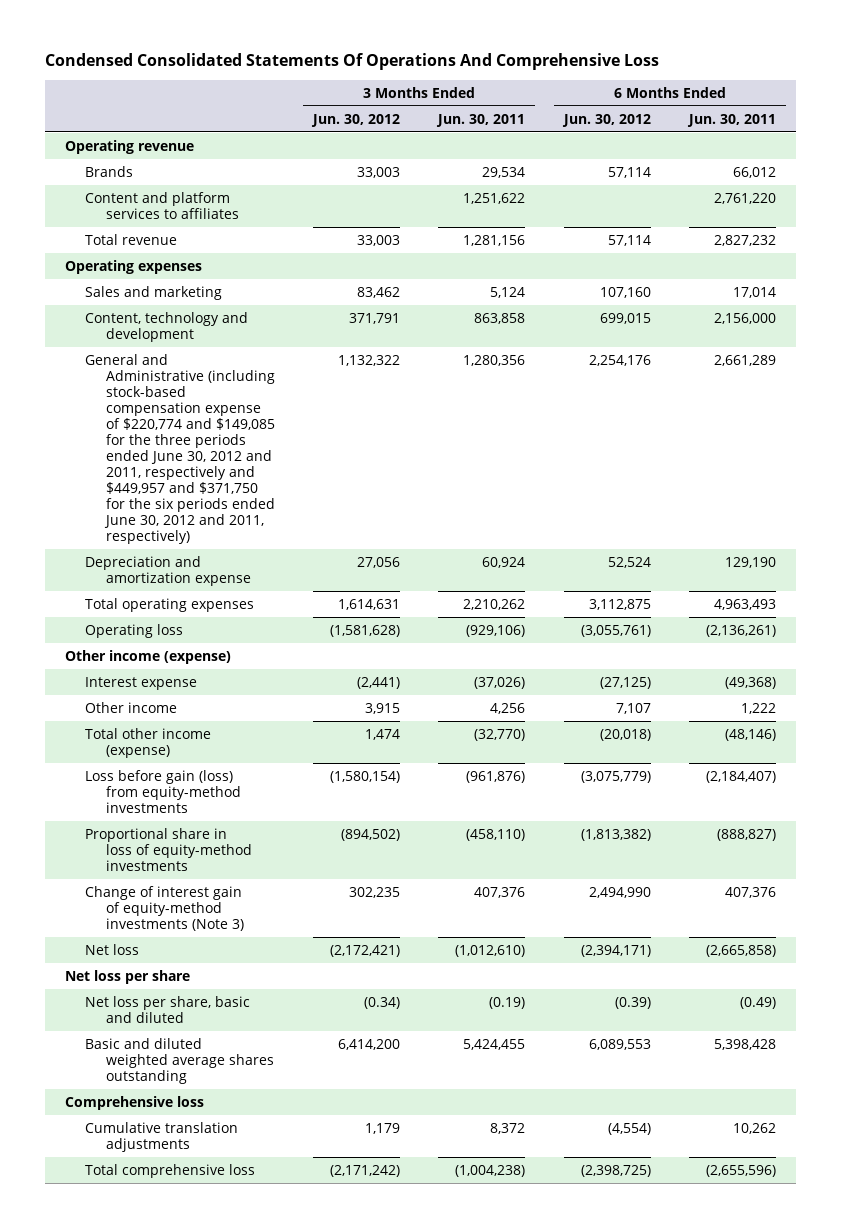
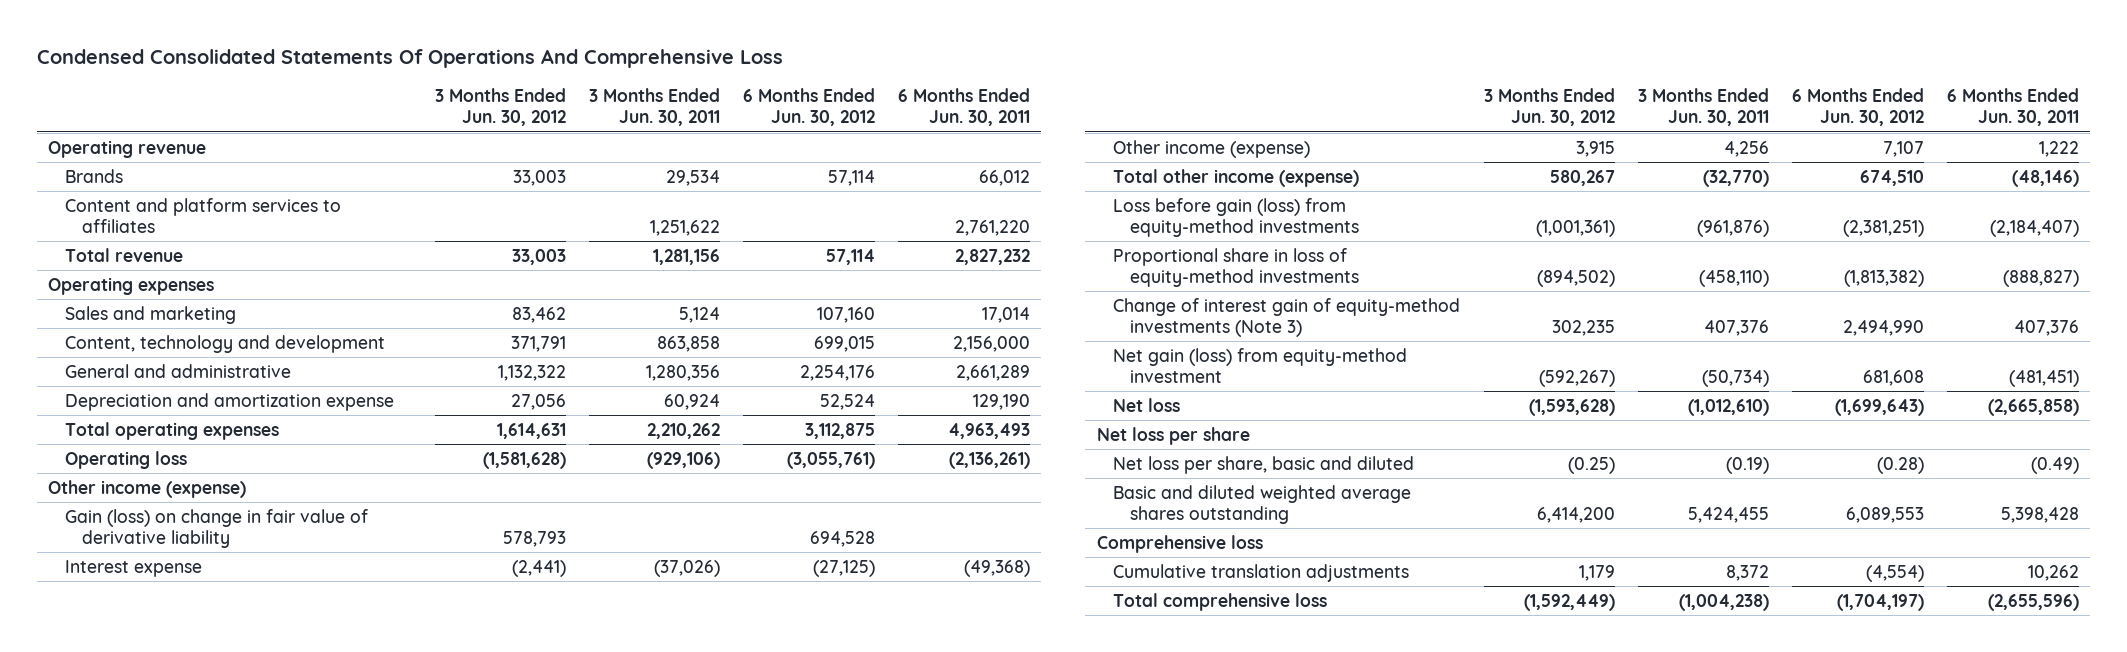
[85,353,275,545] General and Administrative (including stock-based compensation expense of $220,774 and $149,085 for the three periods ended June 30, 2012 and 2011, respectively and $449,957 and $371,750 for the six periods ended June 30, 2012 and 2011, respectively) -> [64,363,291,378] General and administrative
none -> [64,508,368,548] Gain (loss) on change in fair value of derivative liability
[85,701,178,713] Other income -> [1113,139,1311,158] Other income (expense)
[364,728,400,740] 1,474 -> [1549,169,1615,186] 580,267
[599,728,651,741] (20,018) -> [1859,169,1924,186] 674,510
[329,770,400,783] (1,580,154) -> [1535,219,1615,237] (1,001,361)
[580,770,651,783] (3,075,779) -> [1842,219,1924,237] (2,381,251)
none -> [1113,347,1408,383] Net gain (loss) from equity-method investment
[329,944,400,957] (2,172,421) -> [1528,398,1615,416] (1,593,628)
[580,944,651,957] (2,394,171) -> [1834,398,1924,416] (1,699,643)
[363,996,400,1009] (0.34) -> [1567,456,1615,474] (0.25)
[614,996,651,1009] (0.39) -> [1876,456,1924,474] (0.28)
[329,1164,400,1177] (2,171,242) -> [1523,593,1615,611] (1,592,449)
[580,1164,651,1177] (2,398,725) -> [1836,593,1924,611] (1,704,197)

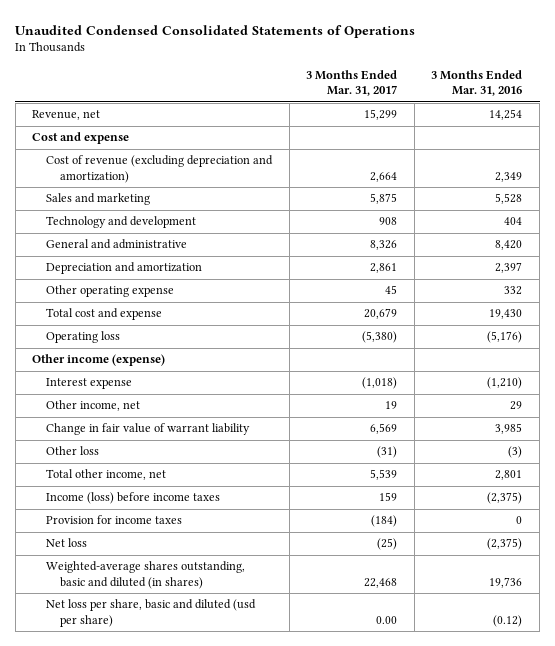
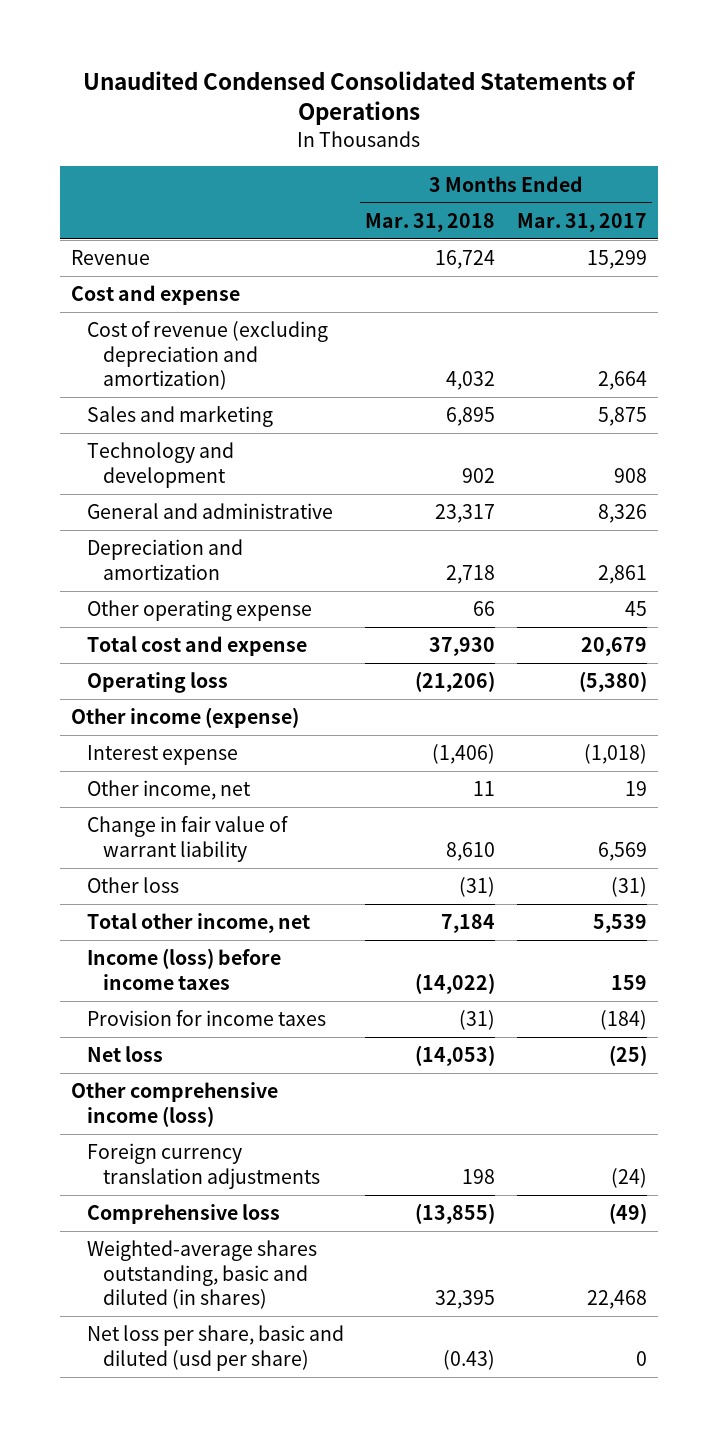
[431,69,523,97] 3 Months Ended Mar. 31, 2016 -> none
none -> [365,212,496,232] Mar. 31, 2018
[32,110,101,121] Revenue, net -> [70,250,150,266] Revenue
none -> [70,1082,278,1127] Other comprehensive income (loss)
none -> [86,1143,320,1189] Foreign currency translation adjustments
none -> [86,1204,280,1225] Comprehensive loss
[376,615,398,624] 0.00 -> [636,1350,648,1366] 0

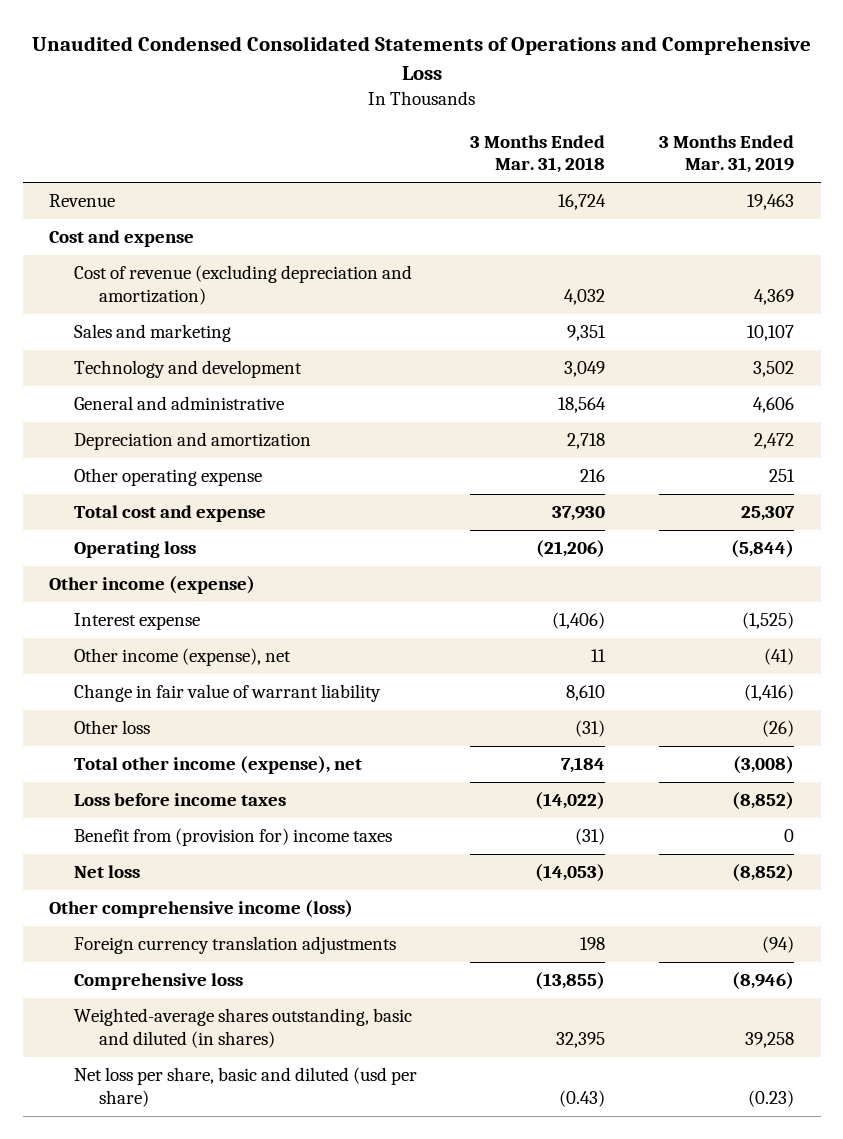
[82,71,636,126] Unaudited Condensed Consolidated Statements of Operations -> [31,36,811,80] Unaudited Condensed Consolidated Statements of Operations and Comprehensive Loss
[517,212,648,232] Mar. 31, 2017 -> none
none -> [658,134,794,174] 3 Months Ended Mar. 31, 2019
[446,407,496,427] 6,895 -> [567,325,607,342] 9,351
[462,467,496,483] 902 -> [564,361,606,378] 3,049
[435,504,496,524] 23,317 -> [558,397,607,414] 18,564
[473,601,496,617] 66 -> [580,469,606,483] 216
[86,780,251,801] Other income, net -> [74,648,292,667] Other income (expense), net
[86,913,310,934] Total other income, net -> [74,756,363,775] Total other income (expense), net
[86,948,281,990] Income (loss) before income taxes -> [74,793,287,807] Loss before income taxes
[86,1010,326,1027] Provision for income taxes -> [74,828,393,847] Benefit from (provision for) income taxes

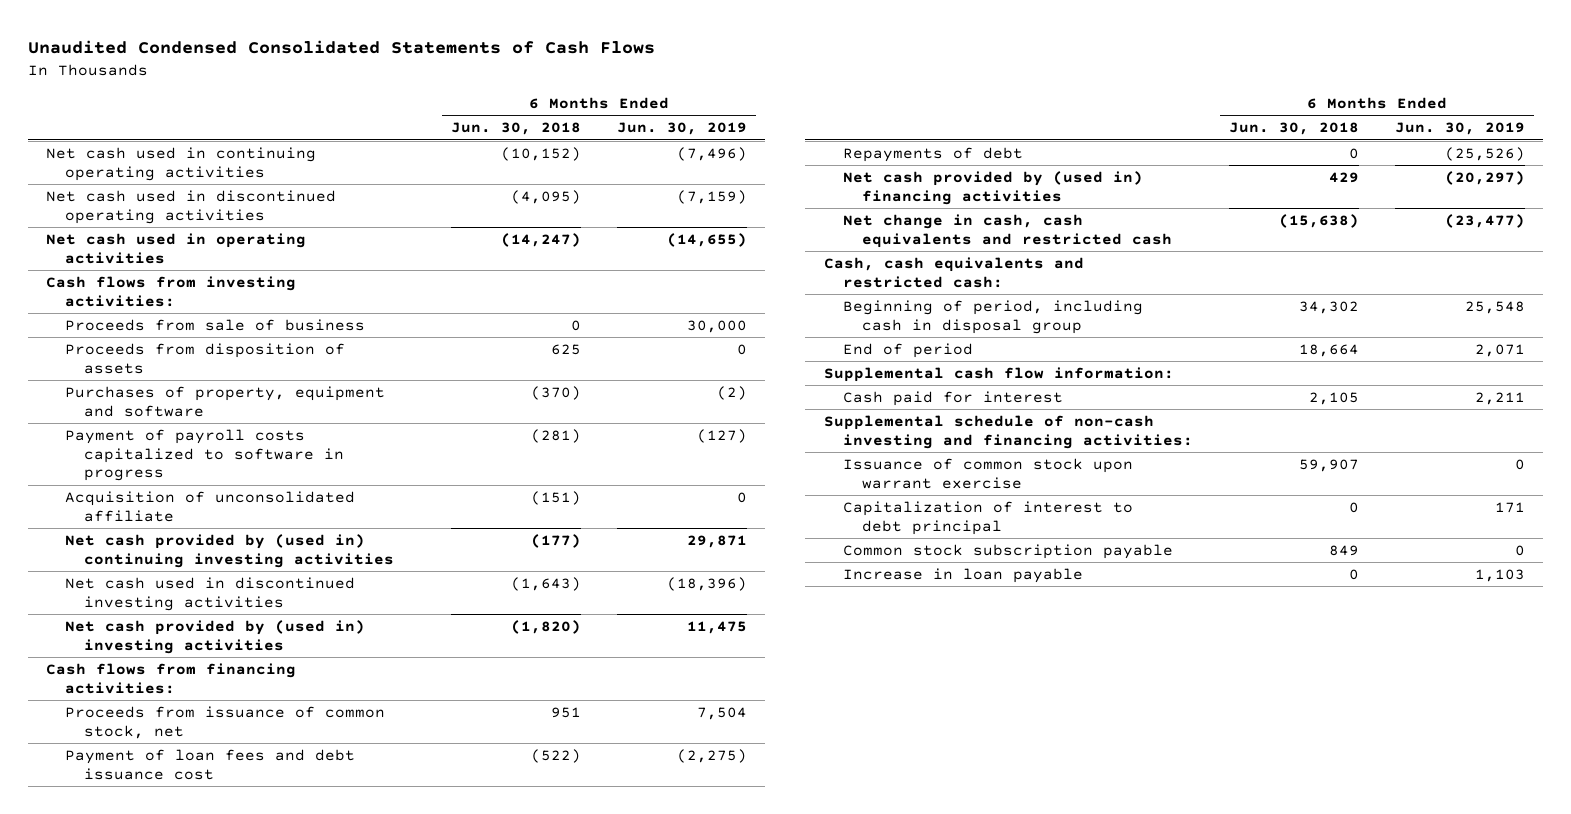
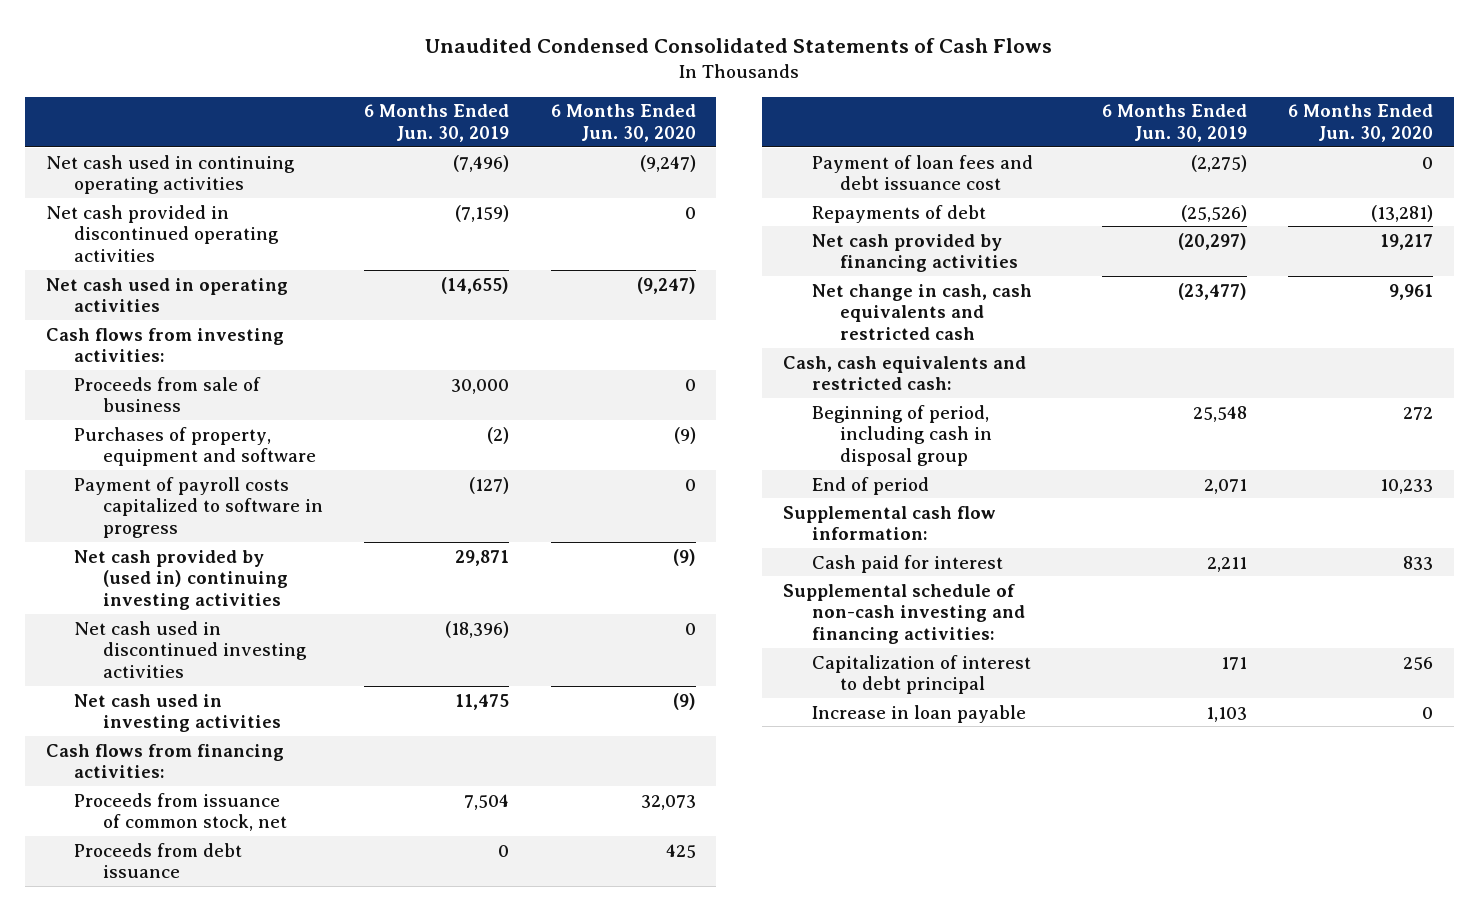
[450,122,581,136] Jun. 30, 2018 -> none
none -> [550,104,696,143] 6 Months Ended Jun. 30, 2020
[45,189,336,224] Net cash used in discontinued operating activities -> [45,204,280,263] Net cash provided in discontinued operating activities
[64,342,345,374] Proceeds from disposition of assets -> none
[64,490,355,522] Acquisition of unconsolidated affiliate -> none
[64,619,365,654] Net cash provided by (used in) investing activities -> [74,693,282,733] Net cash used in investing activities
none -> [74,842,243,879] Proceeds from debt issuance
[842,170,1143,205] Net cash provided by (used in) financing activities -> [811,233,1019,273] Net cash provided by financing activities
[842,457,1133,489] Issuance of common stock upon warrant exercise -> none
[842,543,1173,559] Common stock subscription payable -> none

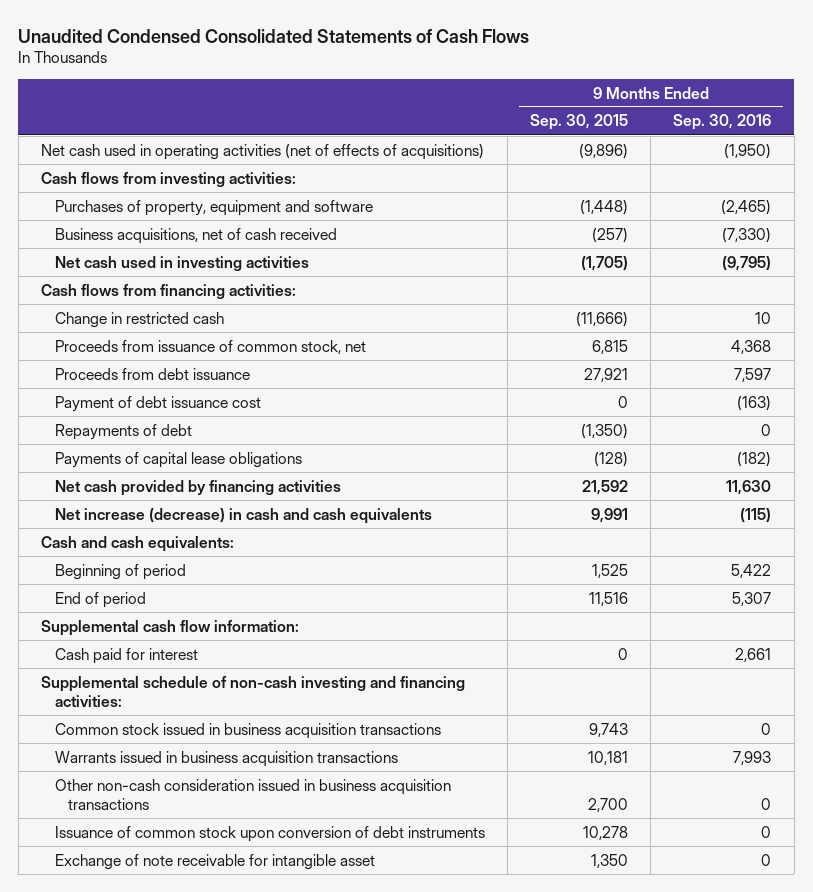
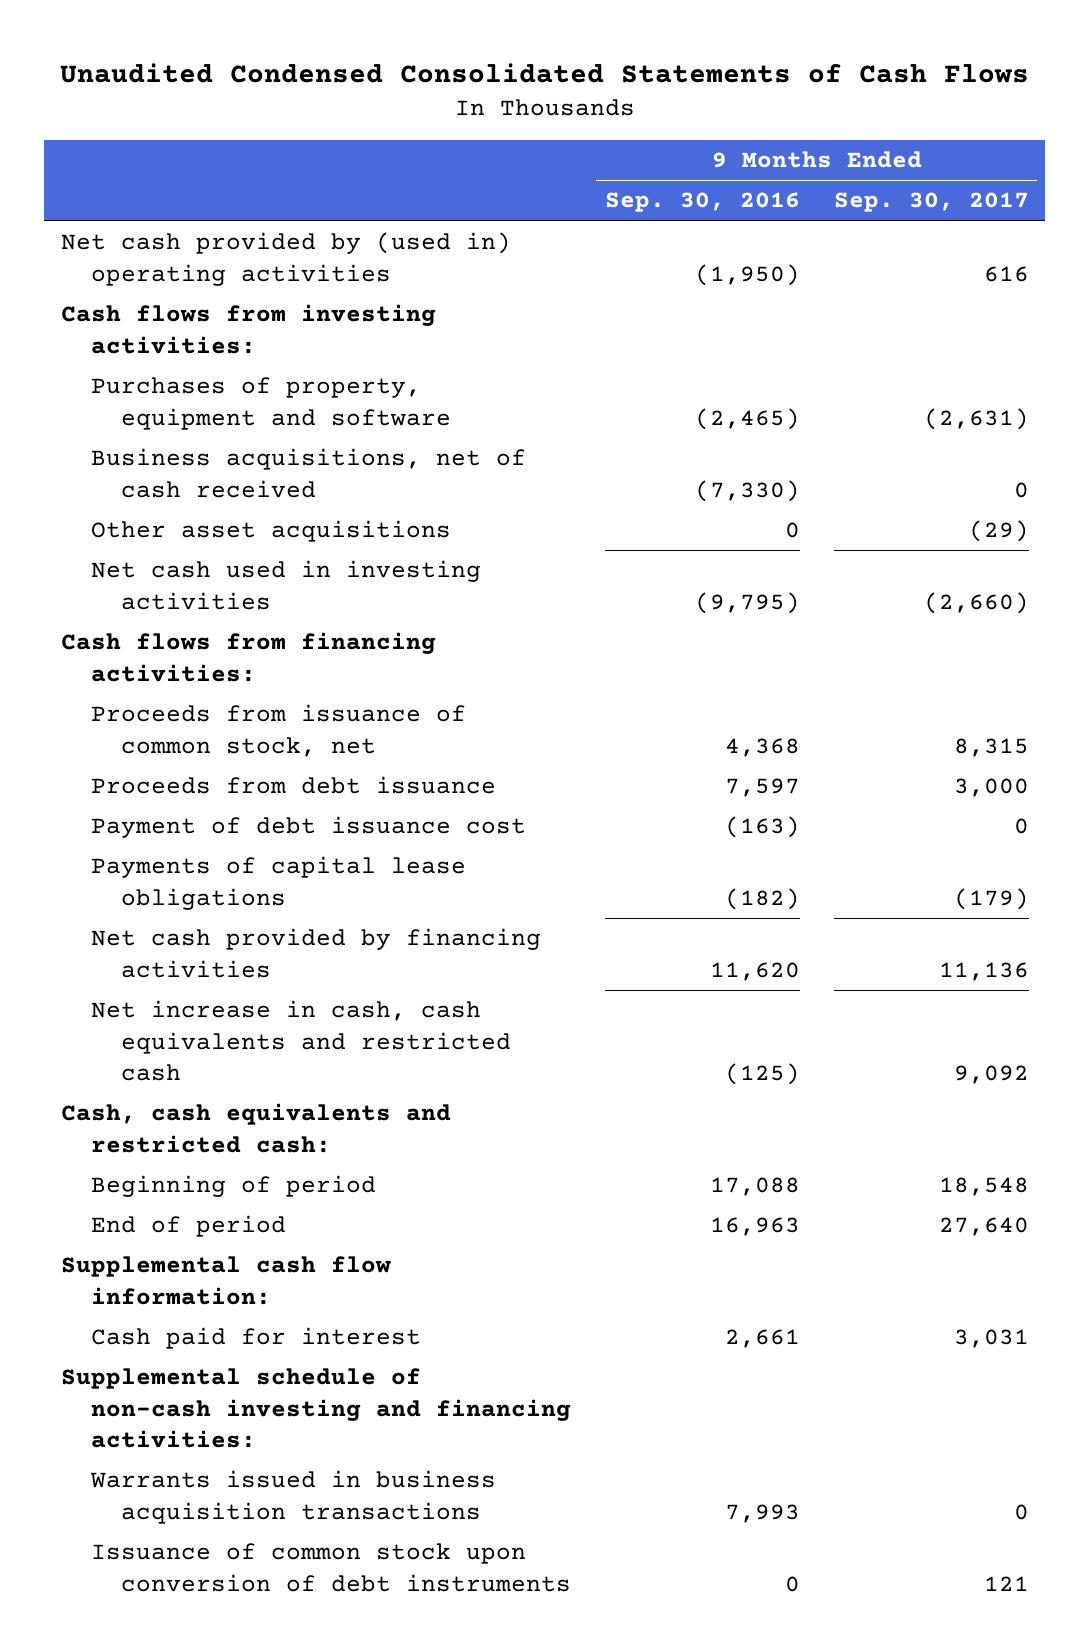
[530,114,629,131] Sep. 30, 2015 -> none
none -> [833,192,1029,213] Sep. 30, 2017
[41,143,485,160] Net cash used in operating activities (net of effects of acquisitions) -> [61,232,512,286] Net cash provided by (used in) operating activities
none -> [91,520,452,543] Other asset acquisitions
[54,311,224,328] Change in restricted cash -> none
[54,423,192,440] Repayments of debt -> none
[726,479,772,495] 11,630 -> [709,961,800,981] 11,620
[54,507,432,524] Net increase (decrease) in cash and cash equivalents -> [91,1000,512,1081] Net increase in cash, cash equivalents and restricted cash
[740,507,772,523] (115) -> [724,1062,800,1085] (125)
[41,535,235,552] Cash and cash equivalents: -> [61,1103,452,1153] Cash, cash equivalents and restricted cash:
[731,563,772,578] 5,422 -> [709,1177,800,1197] 17,088
[732,591,772,606] 5,307 -> [709,1217,800,1237] 16,963
[54,722,441,739] Common stock issued in business acquisition transactions -> none
[54,778,451,811] Other non-cash consideration issued in business acquisition transactions -> none
[54,853,375,870] Exchange of note receivable for intangible asset -> none

